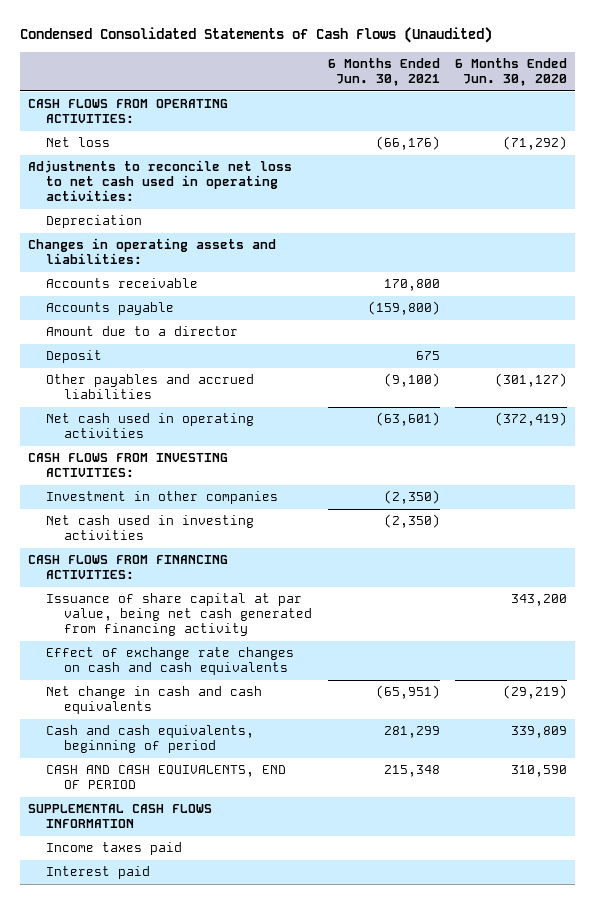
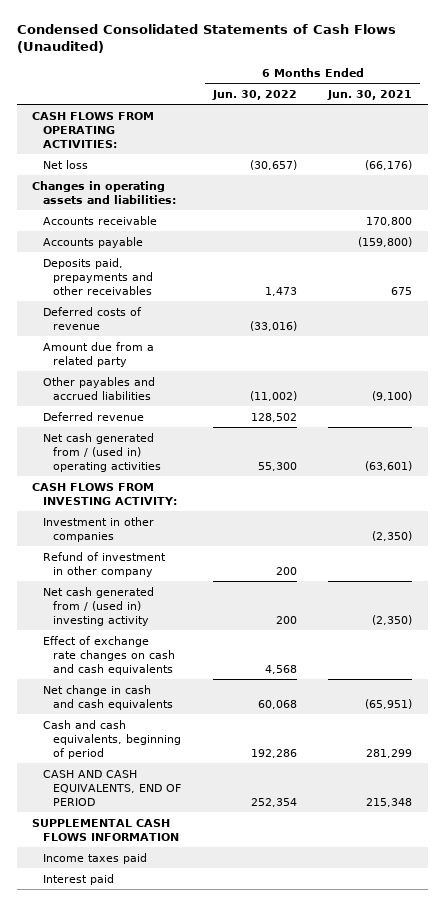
[455,58,568,86] 6 Months Ended Jun. 30, 2020 -> none
none -> [211,89,297,100] Jun. 30, 2022
[27,160,292,202] Adjustments to reconcile net loss to net cash used in operating activities: -> none
[45,215,142,229] Depreciation -> none
[45,326,238,337] Amount due to a director -> none
[45,350,102,364] Deposit -> [42,257,154,295] Deposits paid, prepayments and other receivables
none -> [42,306,142,330] Deferred costs of revenue
none -> [42,341,154,367] Amount due from a related party
none -> [42,411,144,421] Deferred revenue
[45,413,254,439] Net cash used in operating activities -> [42,432,162,472] Net cash generated from / (used in) operating activities
[27,453,228,478] CASH FLOWS FROM INVESTING ACTIVITIES: -> [32,482,177,505] CASH FLOWS FROM INVESTING ACTIVITY:
[27,555,228,580] CASH FLOWS FROM FINANCING ACTIVITIES: -> none
[45,593,312,637] Issuance of share capital at par value, being net cash generated from financing activity -> none
none -> [42,551,166,577] Refund of investment in other company
[45,515,254,541] Net cash used in investing activities -> [42,586,154,626] Net cash generated from / (used in) investing activity

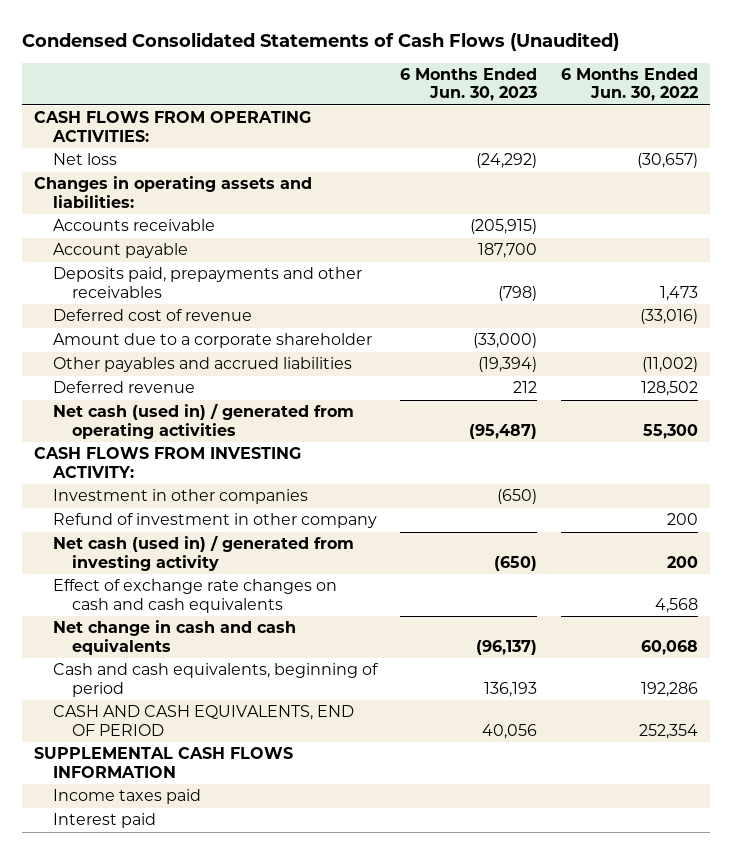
[327,89,413,100] Jun. 30, 2021 -> none
none -> [400,68,538,102] 6 Months Ended Jun. 30, 2023
[42,236,143,248] Accounts payable -> [52,243,188,259] Account payable
[42,341,154,367] Amount due from a related party -> none
[42,306,142,330] Deferred costs of revenue -> [52,309,252,322] Deferred cost of revenue
none -> [52,333,372,349] Amount due to a corporate shareholder
[42,432,162,472] Net cash generated from / (used in) operating activities -> [52,403,354,439] Net cash (used in) / generated from operating activities
[42,586,154,626] Net cash generated from / (used in) investing activity -> [52,535,354,571] Net cash (used in) / generated from investing activity

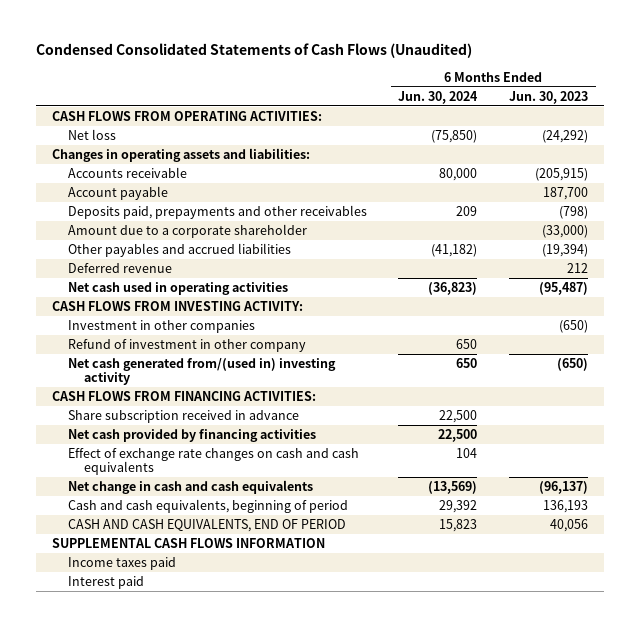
[560,68,698,102] 6 Months Ended Jun. 30, 2022 -> none
none -> [398,90,479,104] Jun. 30, 2024
[52,309,252,322] Deferred cost of revenue -> none
[52,403,354,439] Net cash (used in) / generated from operating activities -> [67,282,288,296] Net cash used in operating activities
[52,535,354,571] Net cash (used in) / generated from investing activity -> [67,358,336,386] Net cash generated from/(used in) investing activity
none -> [51,391,316,402] CASH FLOWS FROM FINANCING ACTIVITIES:
none -> [67,410,299,424] Share subscription received in advance
none -> [67,429,316,443] Net cash provided by financing activities

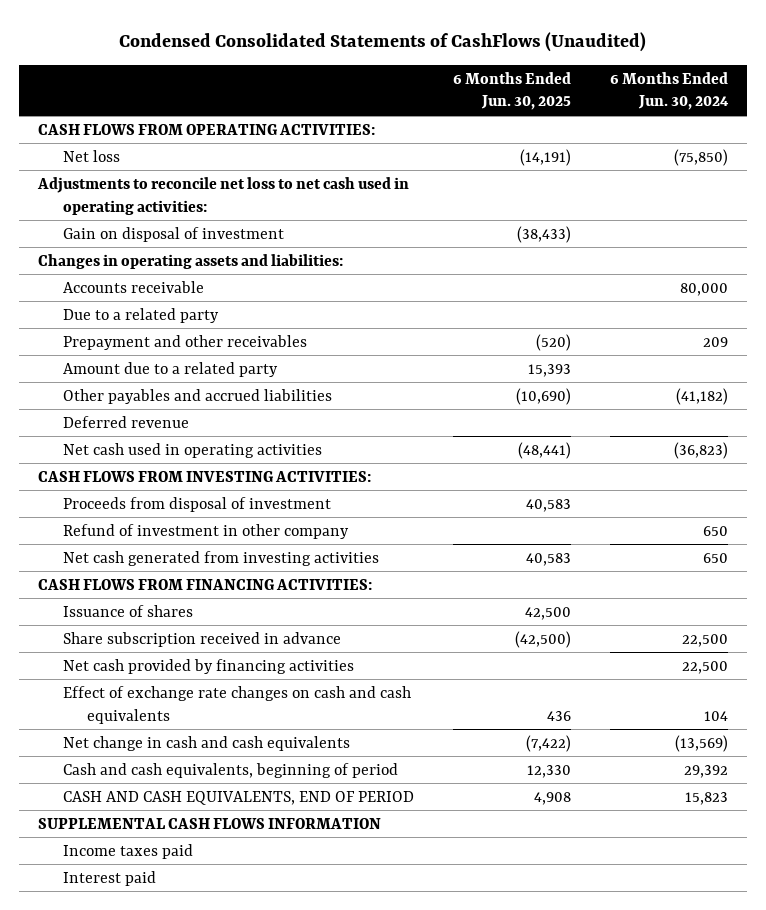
[36,43,473,59] Condensed Consolidated Statements of Cash Flows (Unaudited) -> [118,31,646,52] Condensed Consolidated Statements of CashFlows (Unaudited)
[509,90,589,104] Jun. 30, 2023 -> none
none -> [452,71,571,111] 6 Months Ended Jun. 30, 2025
none -> [37,176,410,215] Adjustments to reconcile net loss to net cash used in operating activities:
none -> [62,226,284,242] Gain on disposal of investment
[67,186,168,201] Account payable -> none
none -> [62,307,219,323] Due to a related party
[67,205,367,220] Deposits paid, prepayments and other receivables -> [62,334,307,350] Prepayment and other receivables
[67,224,307,239] Amount due to a corporate shareholder -> [62,361,278,377] Amount due to a related party
[67,320,255,334] Investment in other companies -> none
[51,301,303,312] CASH FLOWS FROM INVESTING ACTIVITY: -> [38,470,372,482] CASH FLOWS FROM INVESTING ACTIVITIES:
none -> [62,496,331,512] Proceeds from disposal of investment
[67,358,336,386] Net cash generated from/(used in) investing activity -> [62,550,379,566] Net cash generated from investing activities
none -> [62,604,193,617] Issuance of shares

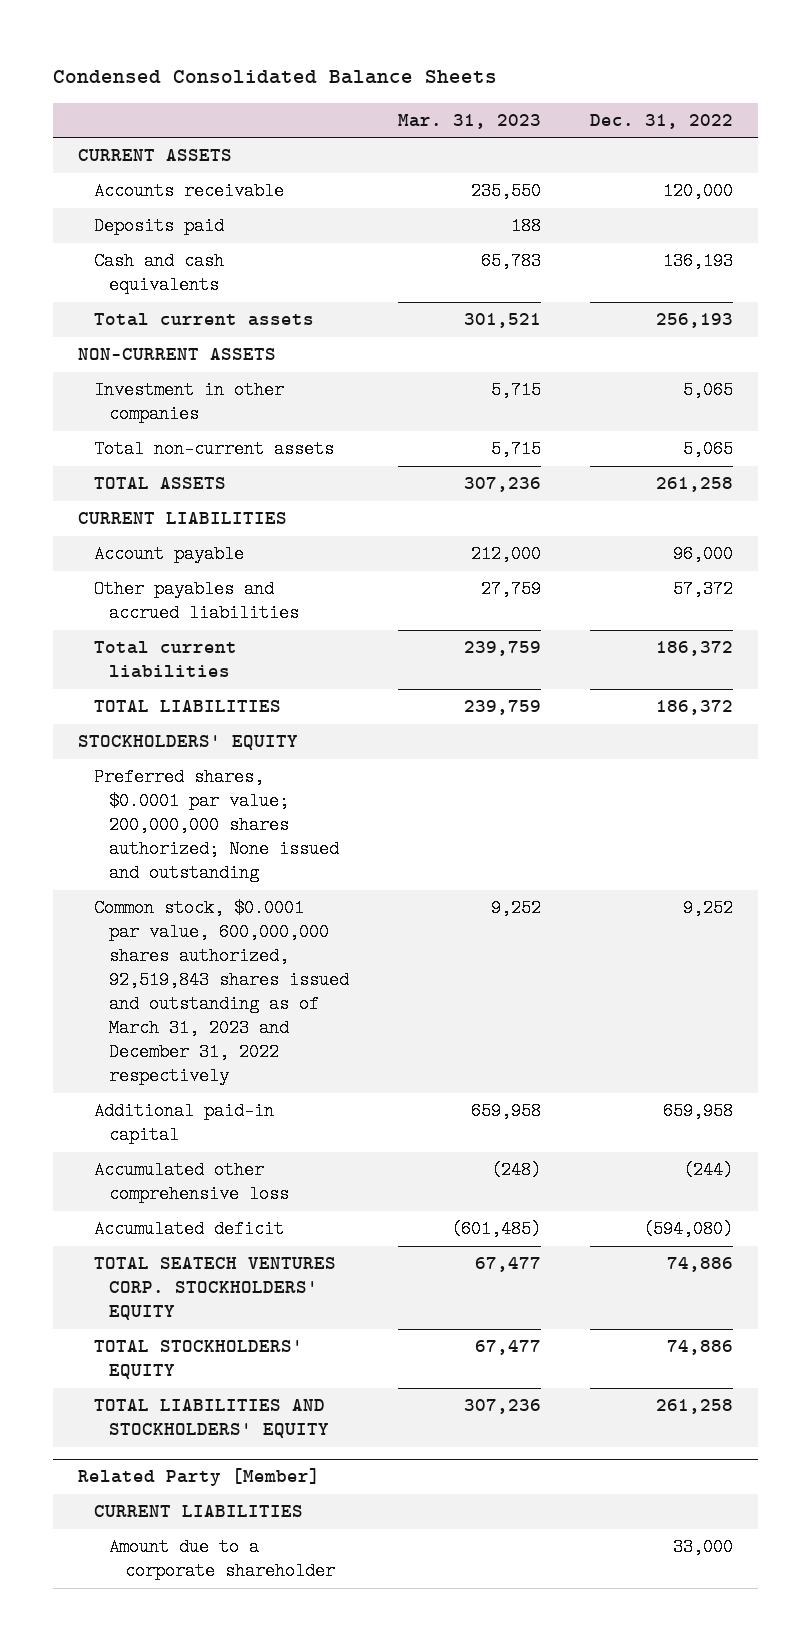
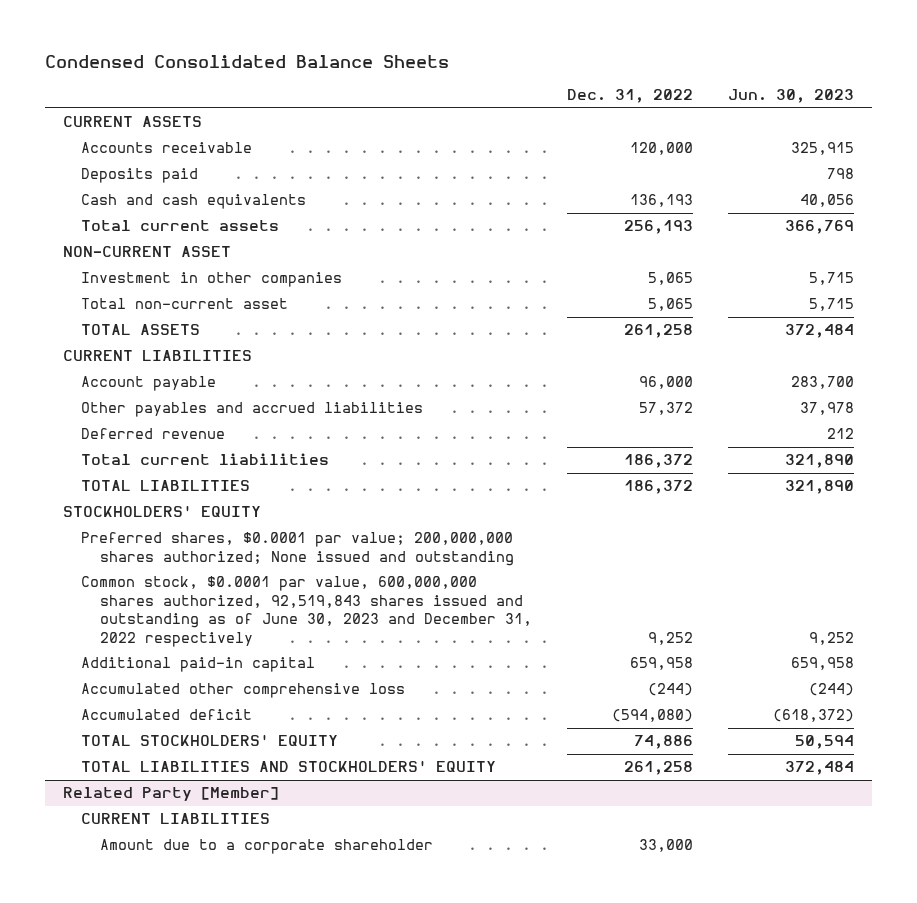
[398,113,542,129] Mar. 31, 2023 -> none
none -> [728,89,855,104] Jun. 30, 2023
[77,348,276,361] NON-CURRENT ASSETS -> [62,246,231,258] NON-CURRENT ASSET
[93,440,334,459] Total non-current assets -> [81,298,289,310] Total non-current asset
none -> [81,428,226,440] Deferred revenue
[93,899,350,1086] Common stock, $0.0001 par value, 600,000,000 shares authorized, 92,519,843 shares issued and outstanding as of March 31, 2023 and December 31, 2022 respectively -> [81,576,532,647] Common stock, $0.0001 par value, 600,000,000 shares authorized, 92,519,843 shares issued and outstanding as of June 30, 2023 and December 31, 2022 respectively
[93,1257,336,1321] TOTAL SEATECH VENTURES CORP. STOCKHOLDERS' EQUITY -> none

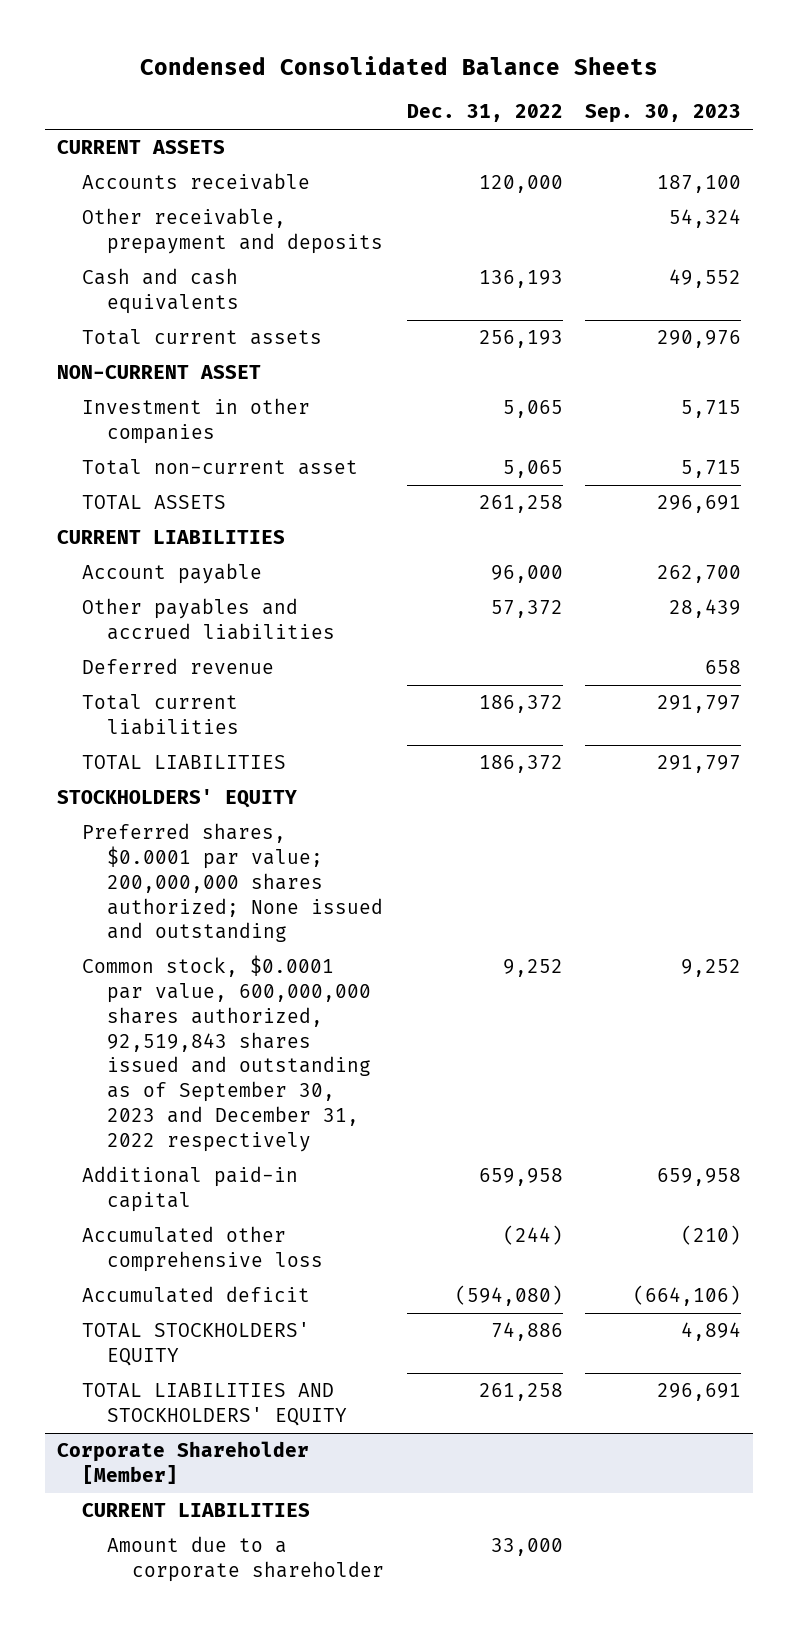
[728,89,855,104] Jun. 30, 2023 -> none
none -> [585,104,742,124] Sep. 30, 2023
[81,168,199,184] Deposits paid -> none
none -> [81,208,384,255] Other receivable, prepayment and deposits
[81,576,532,647] Common stock, $0.0001 par value, 600,000,000 shares authorized, 92,519,843 shares issued and outstanding as of June 30, 2023 and December 31, 2022 respectively -> [81,955,372,1152] Common stock, $0.0001 par value, 600,000,000 shares authorized, 92,519,843 shares issued and outstanding as of September 30, 2023 and December 31, 2022 respectively
[62,787,279,802] Related Party [Member] -> none
none -> [56,1441,309,1485] Corporate Shareholder [Member]

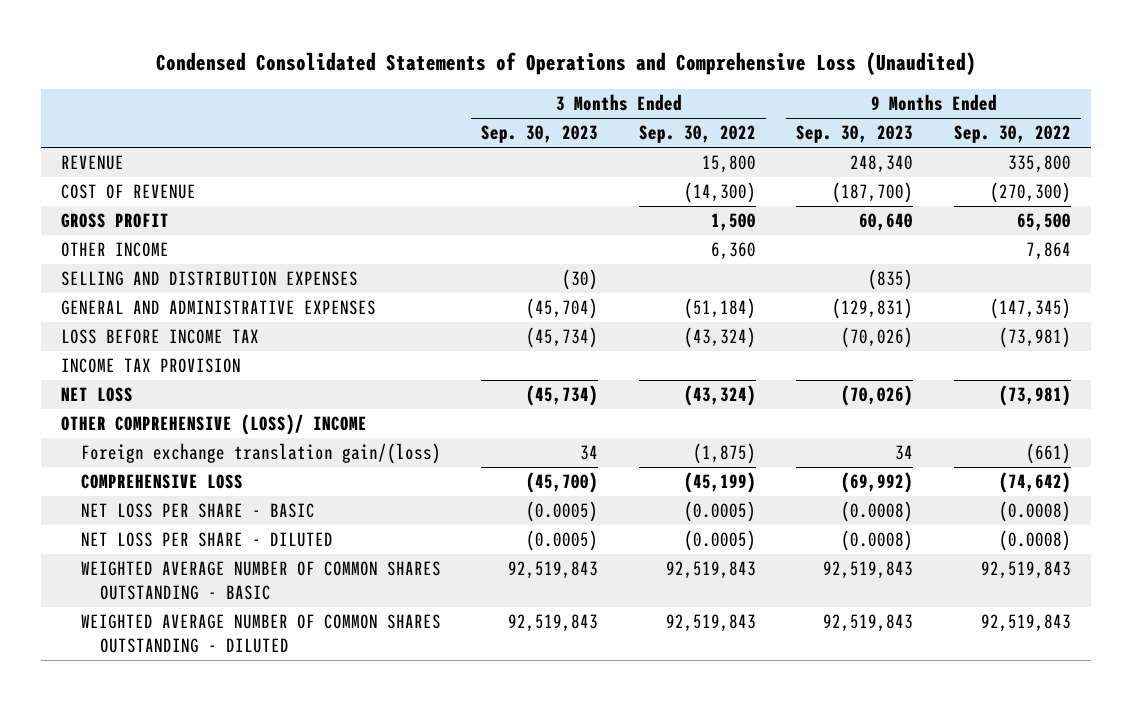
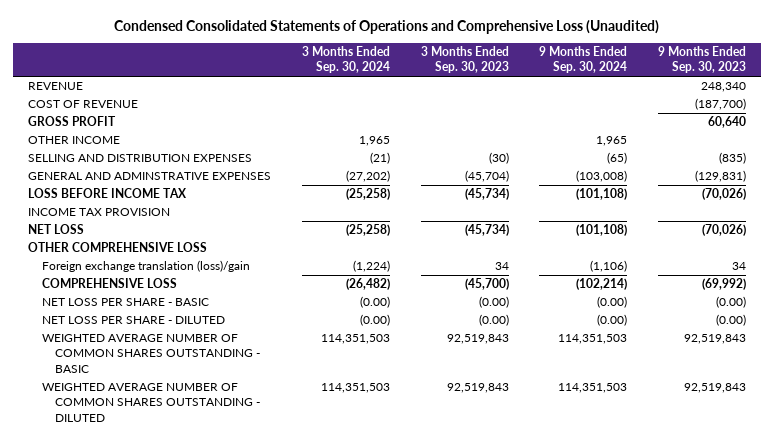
[638,125,756,144] Sep. 30, 2022 -> none
[953,125,1071,144] Sep. 30, 2022 -> none
none -> [301,46,390,74] 3 Months Ended Sep. 30, 2024
none -> [539,46,628,74] 9 Months Ended Sep. 30, 2024
[61,300,377,316] GENERAL AND ADMINISTRATIVE EXPENSES -> [28,172,272,181] GENERAL AND ADMINSTRATIVE EXPENSES
[61,414,368,436] OTHER COMPREHENSIVE (LOSS)/ INCOME -> [28,242,208,253] OTHER COMPREHENSIVE LOSS
[80,443,441,465] Foreign exchange translation gain/(loss) -> [41,260,250,273] Foreign exchange translation (loss)/gain
[526,501,599,523] (0.0005) -> [478,296,509,309] (0.00)
[841,501,914,523] (0.0008) -> [715,296,746,309] (0.00)
[526,530,599,552] (0.0005) -> [478,314,509,327] (0.00)
[841,530,914,552] (0.0008) -> [715,314,746,327] (0.00)

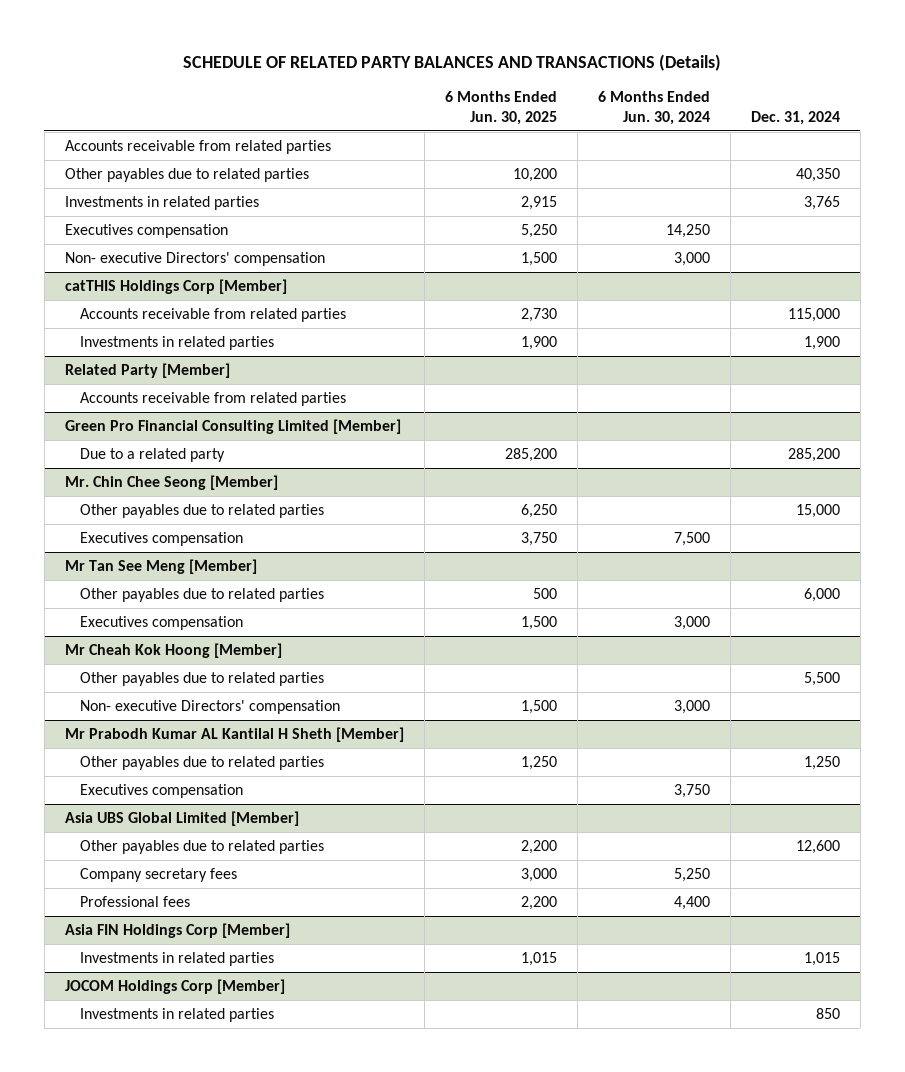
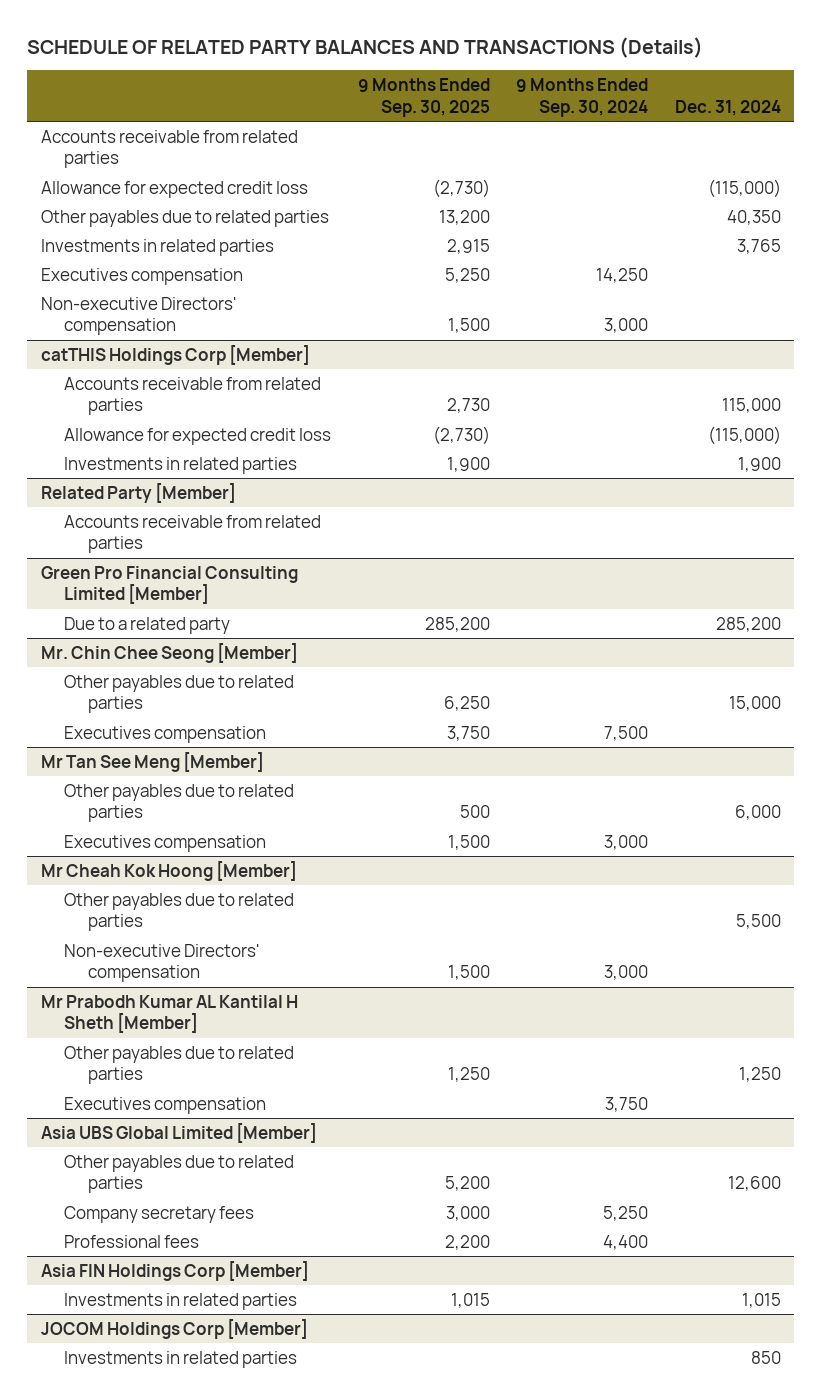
[444,91,557,125] 6 Months Ended Jun. 30, 2025 -> none
[597,91,710,125] 6 Months Ended Jun. 30, 2024 -> none
none -> [357,78,490,117] 9 Months Ended Sep. 30, 2025
none -> [516,78,649,117] 9 Months Ended Sep. 30, 2024
none -> [40,180,308,198] Allowance for expected credit loss
[64,251,325,266] Non- executive Directors' compensation -> [40,296,237,336] Non-executive Directors' compensation
none -> [64,427,332,445] Allowance for expected credit loss
[79,699,340,714] Non- executive Directors' compensation -> [64,943,261,983] Non-executive Directors' compensation

